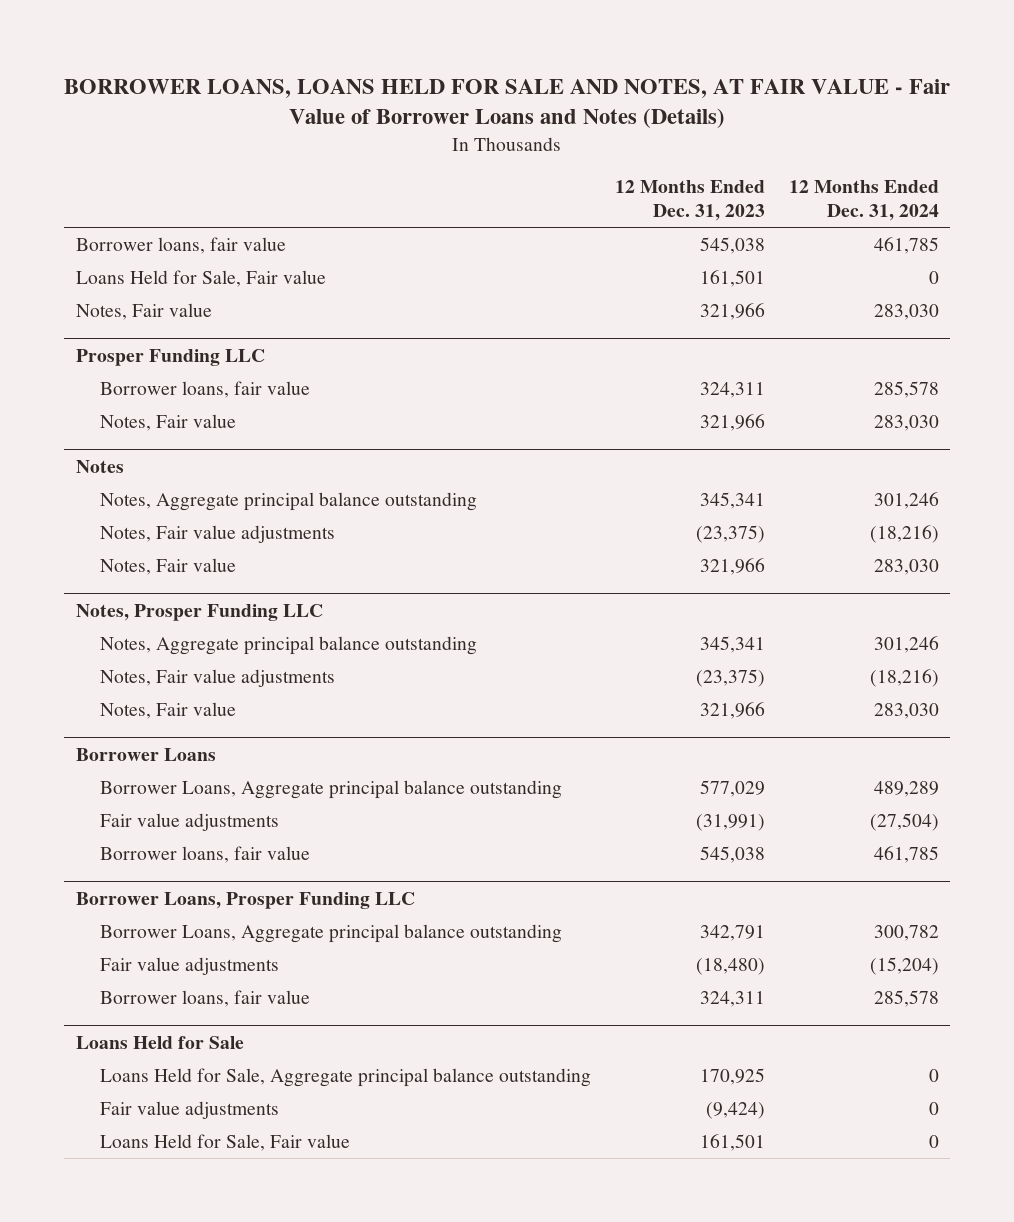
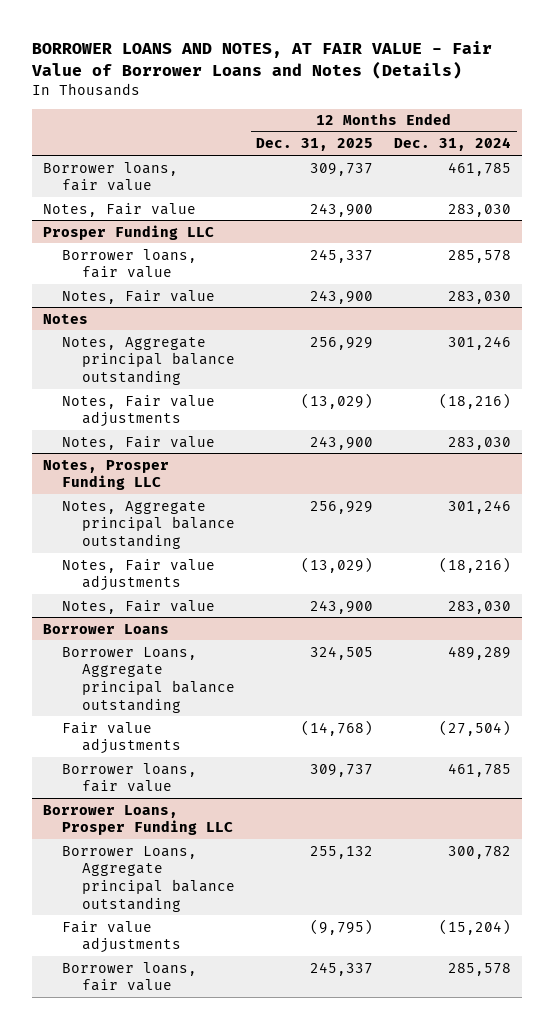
[64,79,951,129] BORROWER LOANS, LOANS HELD FOR SALE AND NOTES, AT FAIR VALUE - Fair Value of Borrower Loans and Notes (Details) -> [31,40,493,79] BORROWER LOANS AND NOTES, AT FAIR VALUE - Fair Value of Borrower Loans and Notes (Details)
[614,180,765,222] 12 Months Ended Dec. 31, 2023 -> none
none -> [256,138,374,152] Dec. 31, 2025
[75,269,326,287] Loans Held for Sale, Fair value -> none
[75,1035,244,1049] Loans Held for Sale -> none
[99,1067,591,1087] Loans Held for Sale, Aggregate principal balance outstanding -> none
[99,1100,279,1119] Fair value adjustments -> none
[99,1133,350,1151] Loans Held for Sale, Fair value -> none

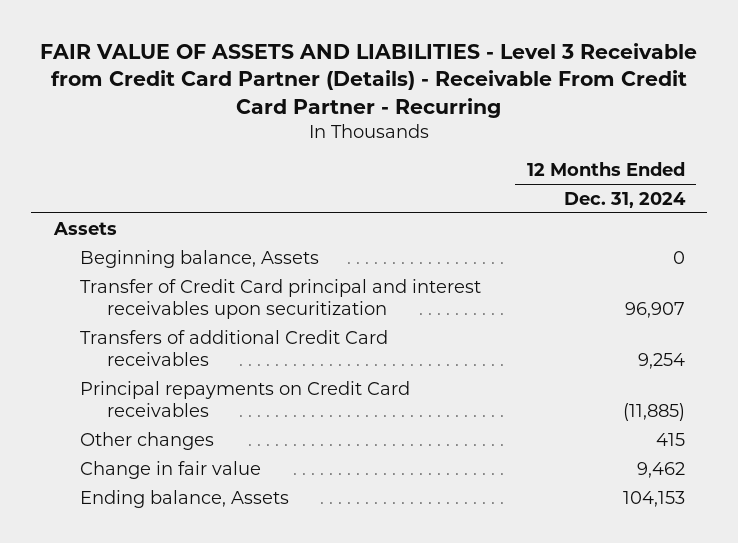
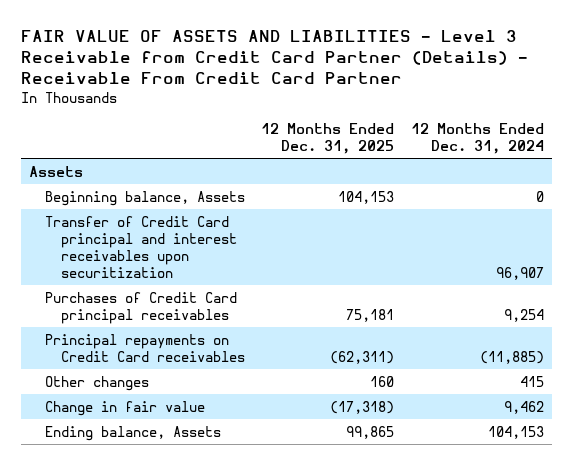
[40,42,698,118] FAIR VALUE OF ASSETS AND LIABILITIES - Level 3 Receivable from Credit Card Partner (Details) - Receivable From Credit Card Partner - Recurring -> [21,30,529,85] FAIR VALUE OF ASSETS AND LIABILITIES - Level 3 Receivable from Credit Card Partner (Details) - Receivable From Credit Card Partner
none -> [261,122,395,154] 12 Months Ended Dec. 31, 2025
[80,329,389,366] Transfers of additional Credit Card receivables -> [45,291,238,324] Purchases of Credit Card principal receivables

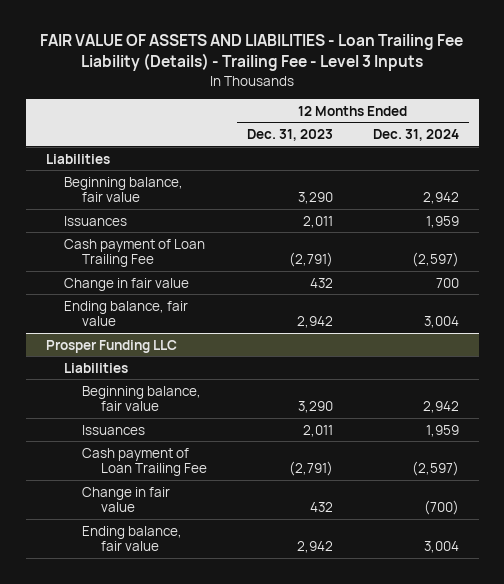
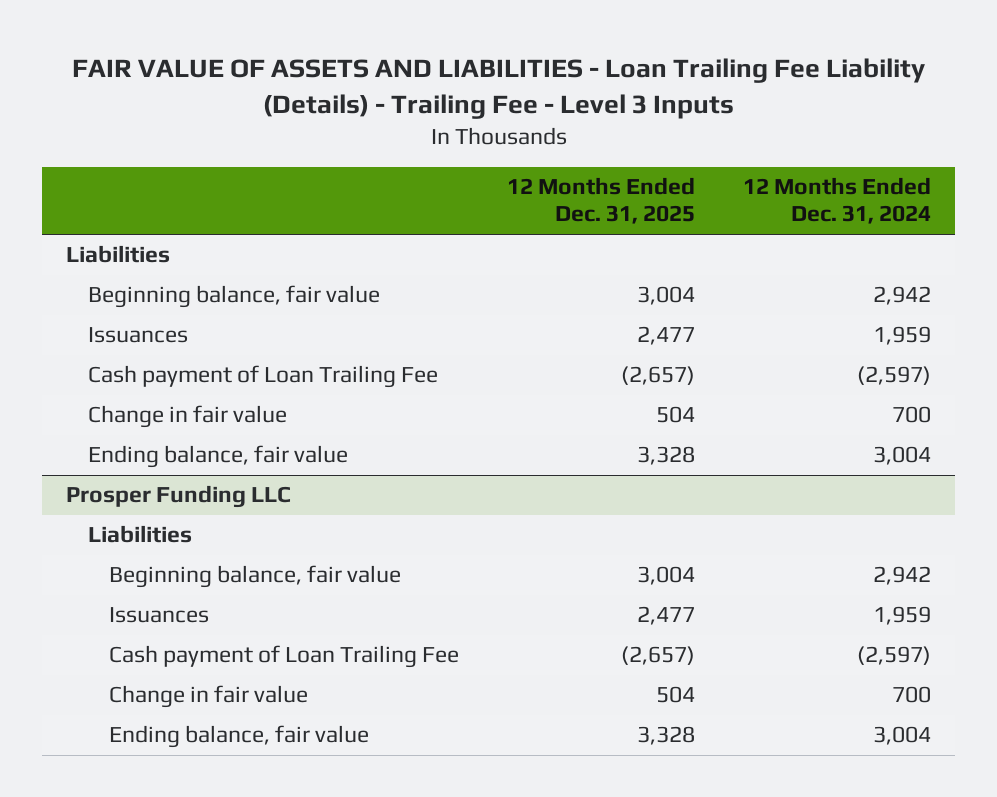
[246,129,333,142] Dec. 31, 2023 -> none
none -> [507,177,696,225] 12 Months Ended Dec. 31, 2025
[423,500,459,516] (700) -> [892,686,932,704] 700

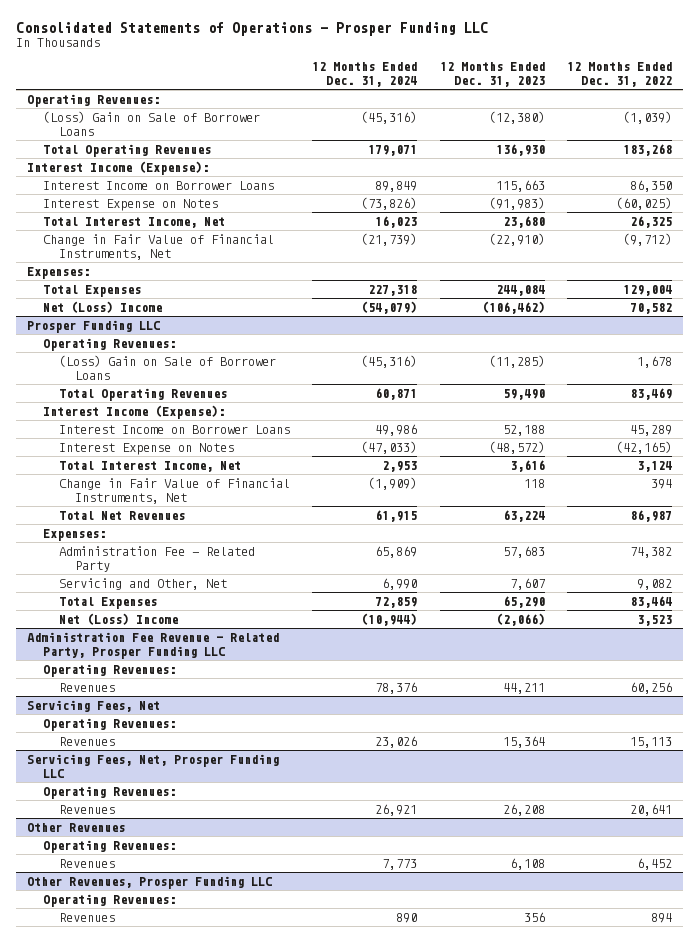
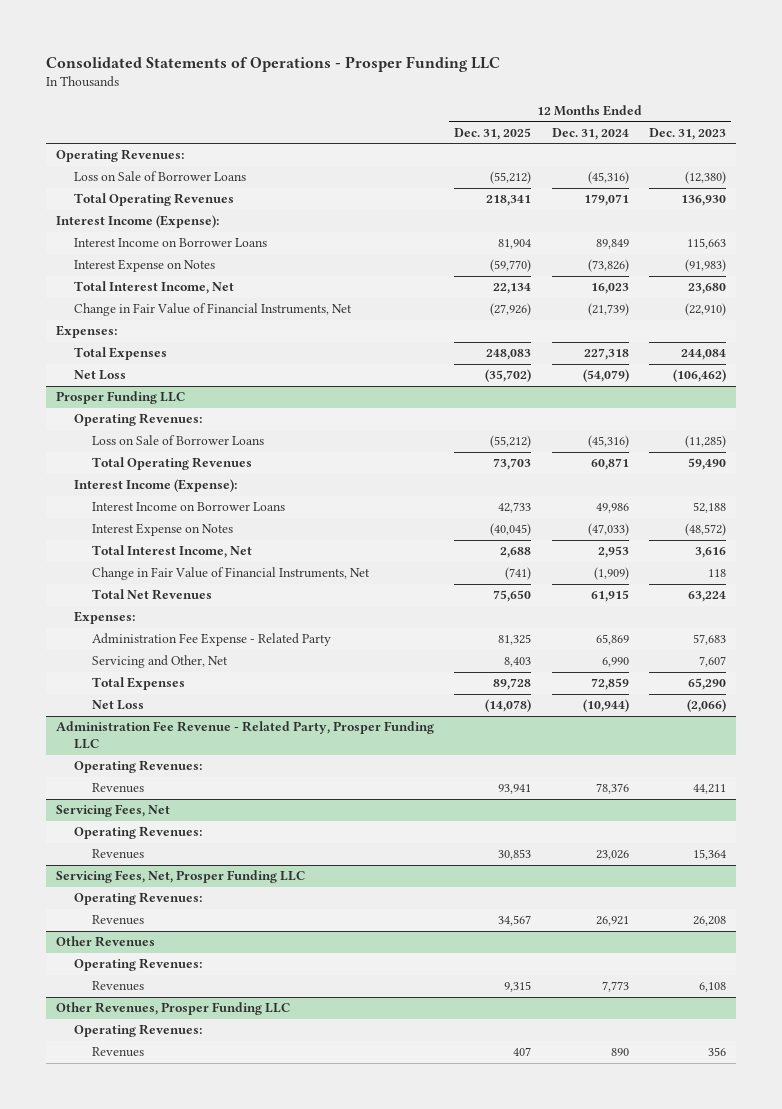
[566,62,672,88] 12 Months Ended Dec. 31, 2022 -> none
none -> [454,127,532,140] Dec. 31, 2025
[43,110,261,136] (Loss) Gain on Sale of Borrower Loans -> [73,171,246,182] Loss on Sale of Borrower Loans
[43,300,163,313] Net (Loss) Income -> [73,370,126,381] Net Loss
[59,354,277,380] (Loss) Gain on Sale of Borrower Loans -> [91,435,264,446] Loss on Sale of Borrower Loans
[59,545,256,572] Administration Fee - Related Party -> [91,633,331,647] Administration Fee Expense - Related Party
[59,612,179,625] Net (Loss) Income -> [91,700,144,711] Net Loss

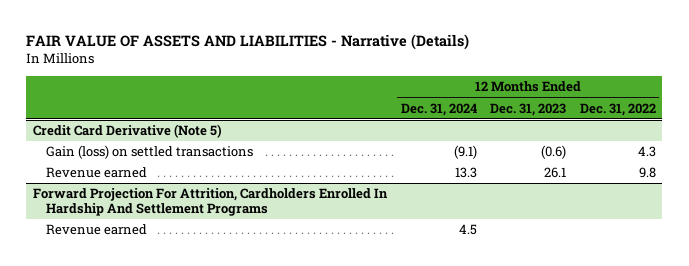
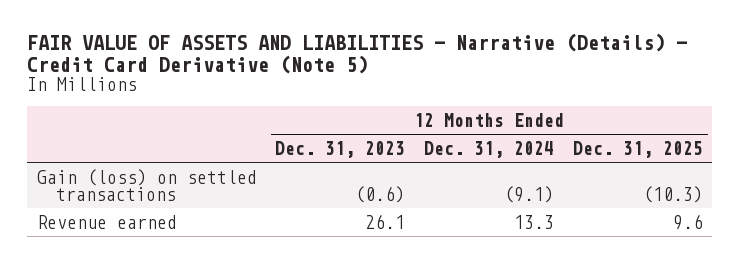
[26,34,470,51] FAIR VALUE OF ASSETS AND LIABILITIES - Narrative (Details) -> [27,32,688,74] FAIR VALUE OF ASSETS AND LIABILITIES - Narrative (Details) - Credit Card Derivative (Note 5)
[579,102,656,116] Dec. 31, 2022 -> none
none -> [573,140,704,158] Dec. 31, 2025
[32,124,222,139] Credit Card Derivative (Note 5) -> none
[32,188,388,217] Forward Projection For Attrition, Cardholders Enrolled In Hardship And Settlement Programs -> none
[45,224,147,236] Revenue earned -> none

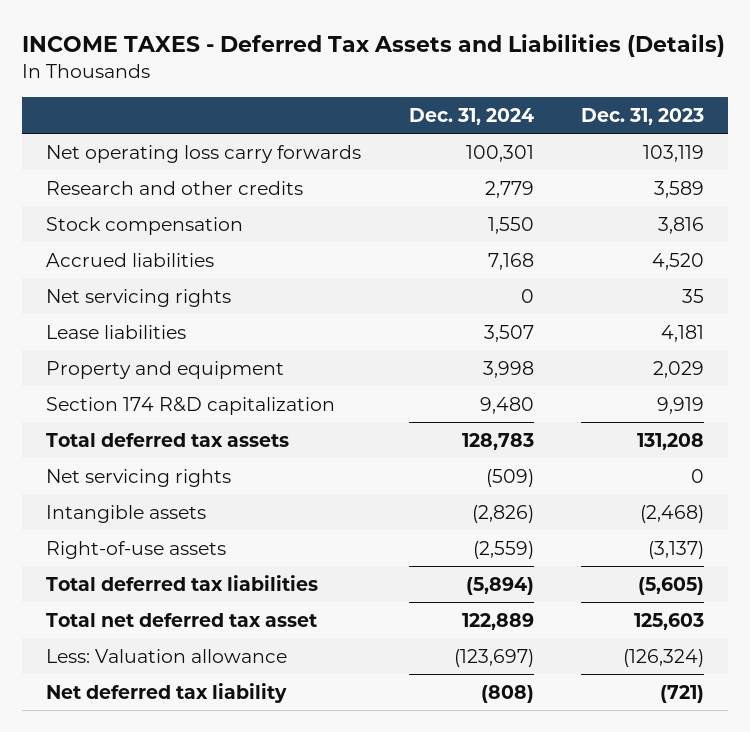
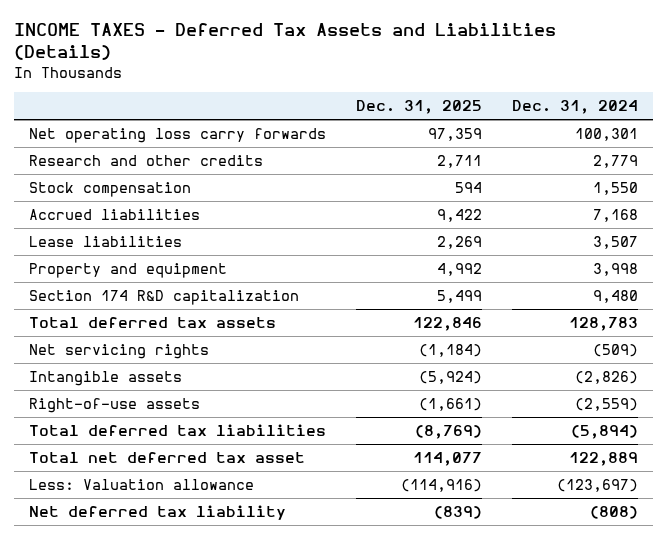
[581,107,705,125] Dec. 31, 2023 -> none
none -> [355,100,482,115] Dec. 31, 2025
[46,288,232,307] Net servicing rights -> none

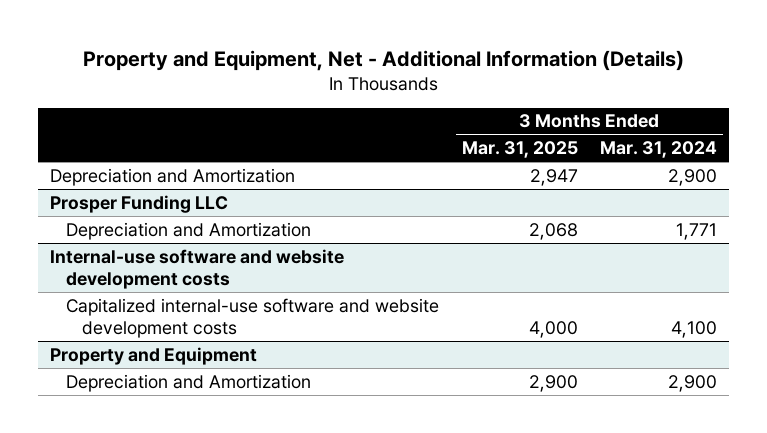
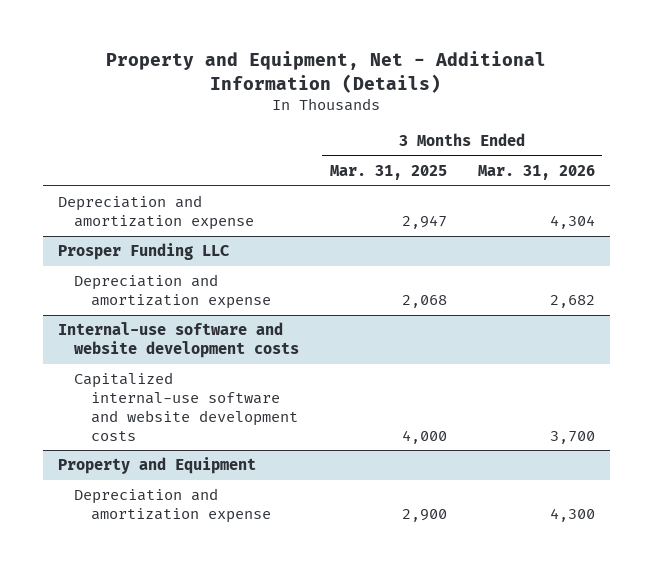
[600,141,718,159] Mar. 31, 2024 -> none
none -> [477,165,595,181] Mar. 31, 2026
[49,167,295,186] Depreciation and Amortization -> [58,195,255,231] Depreciation and amortization expense
[65,221,311,240] Depreciation and Amortization -> [74,274,271,310] Depreciation and amortization expense
[65,373,311,392] Depreciation and Amortization -> [74,488,271,524] Depreciation and amortization expense

